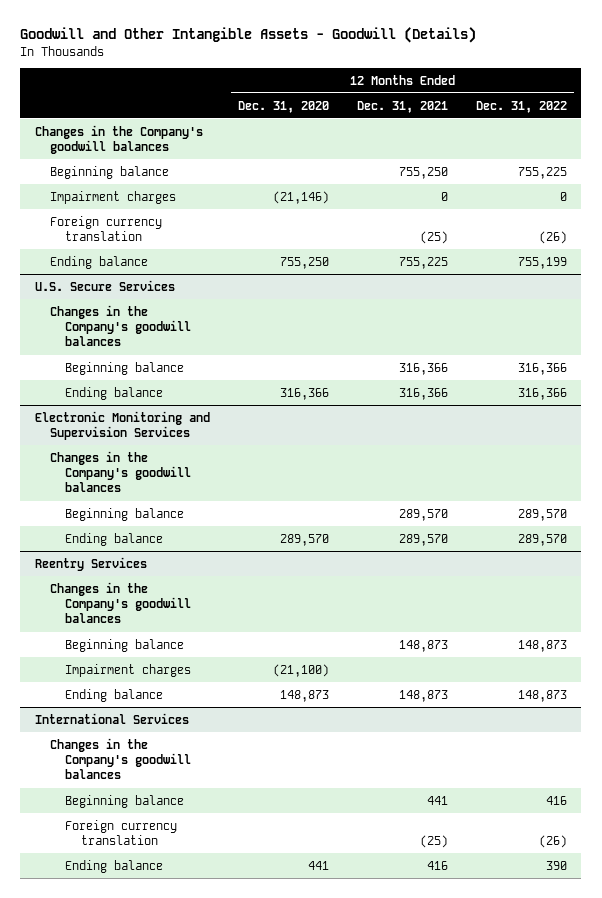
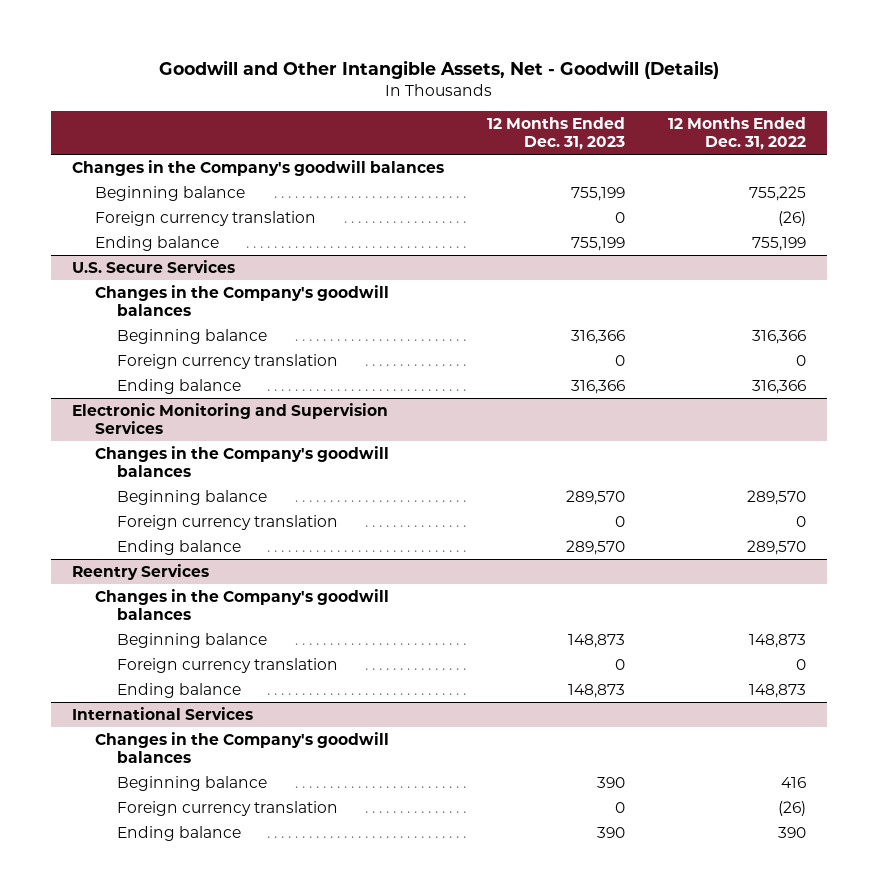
[20,27,477,44] Goodwill and Other Intangible Assets - Goodwill (Details) -> [159,60,720,80] Goodwill and Other Intangible Assets, Net - Goodwill (Details)
[237,100,329,113] Dec. 31, 2020 -> none
[357,100,449,113] Dec. 31, 2021 -> none
none -> [487,117,626,151] 12 Months Ended Dec. 31, 2023
[49,190,176,204] Impairment charges -> none
none -> [117,354,339,370] Foreign currency translation
none -> [117,515,339,531] Foreign currency translation
[65,663,192,677] Impairment charges -> none
none -> [117,658,339,674] Foreign currency translation

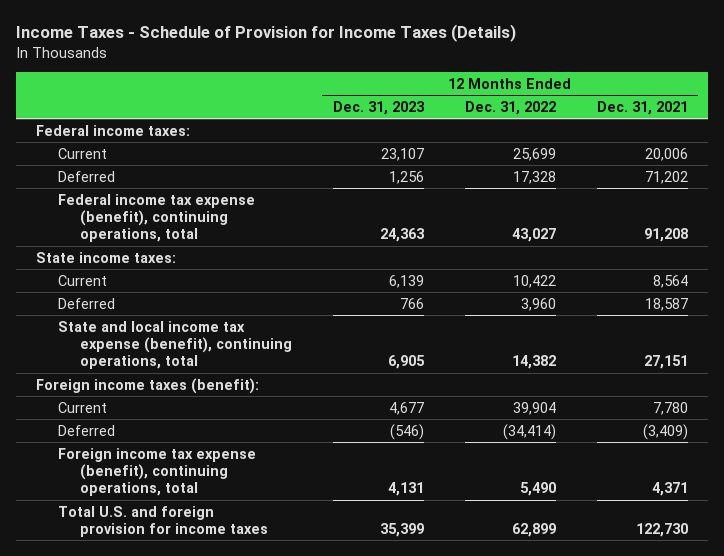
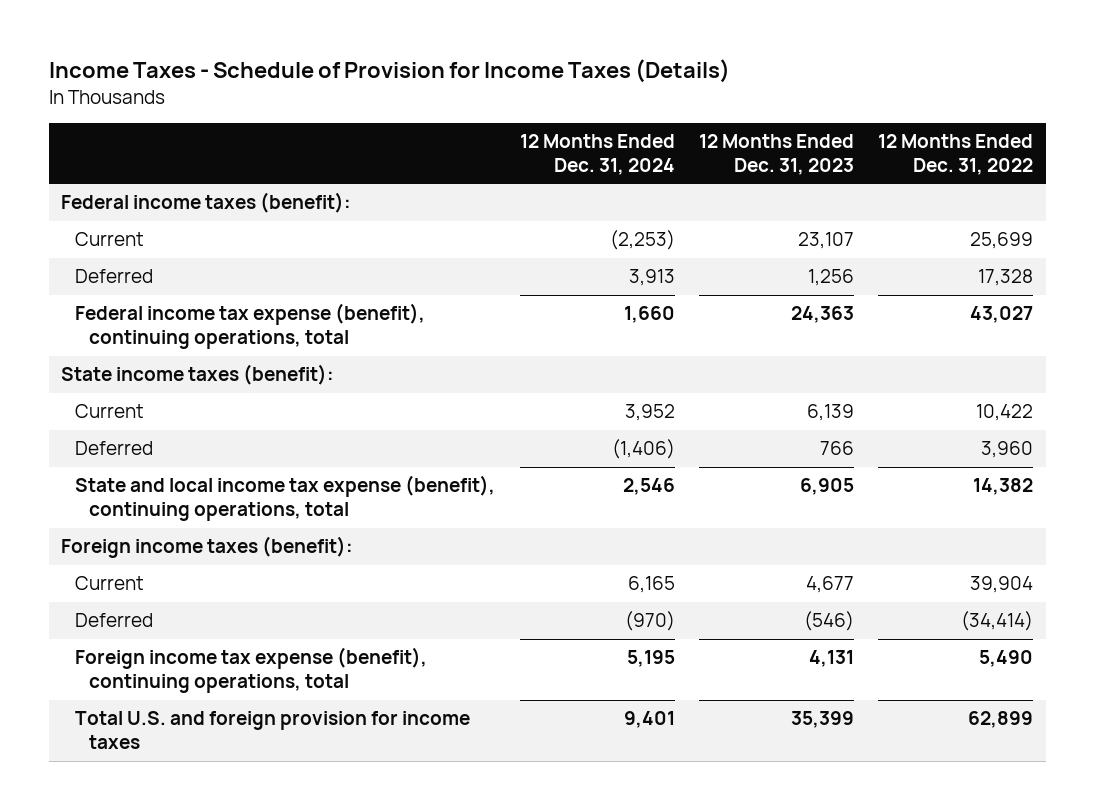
[596,100,688,115] Dec. 31, 2021 -> none
none -> [519,134,675,175] 12 Months Ended Dec. 31, 2024
[36,124,191,136] Federal income taxes: -> [60,192,351,214] Federal income taxes (benefit):
[36,251,177,263] State income taxes: -> [60,364,334,386] State income taxes (benefit):

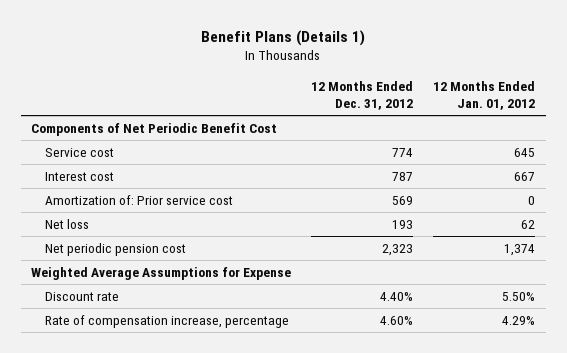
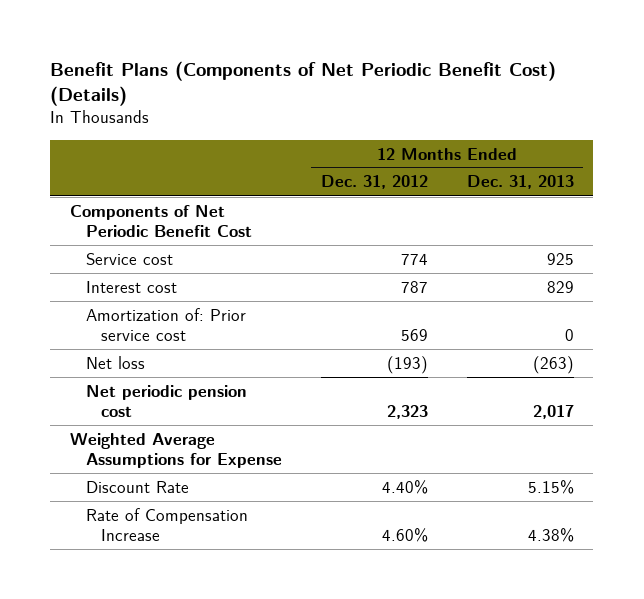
[201,30,366,47] Benefit Plans (Details 1) -> [50,60,557,107] Benefit Plans (Components of Net Periodic Benefit Cost) (Details)
[433,80,536,111] 12 Months Ended Jan. 01, 2012 -> none
none -> [466,175,574,190] Dec. 31, 2013
[392,219,414,229] 193 -> [386,355,428,374] (193)
[44,291,119,301] Discount rate -> [85,480,189,493] Discount Rate
[44,314,289,328] Rate of compensation increase, percentage -> [85,507,248,541] Rate of Compensation Increase

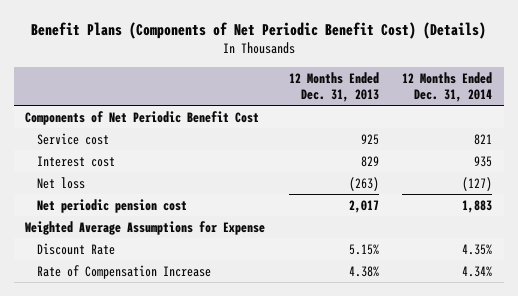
[320,175,428,190] Dec. 31, 2012 -> none
none -> [402,71,493,102] 12 Months Ended Dec. 31, 2014
[85,307,246,341] Amortization of: Prior service cost -> none

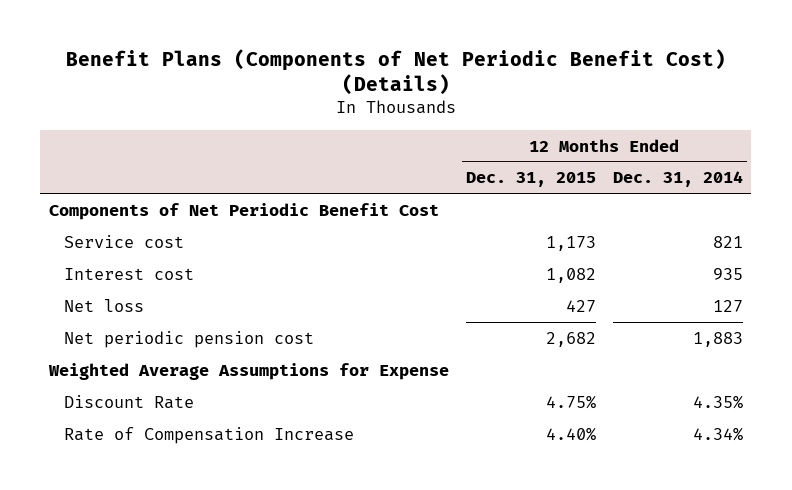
[288,71,379,102] 12 Months Ended Dec. 31, 2013 -> none
none -> [465,172,596,188] Dec. 31, 2015
[462,176,493,191] (127) -> [712,299,743,312] 127

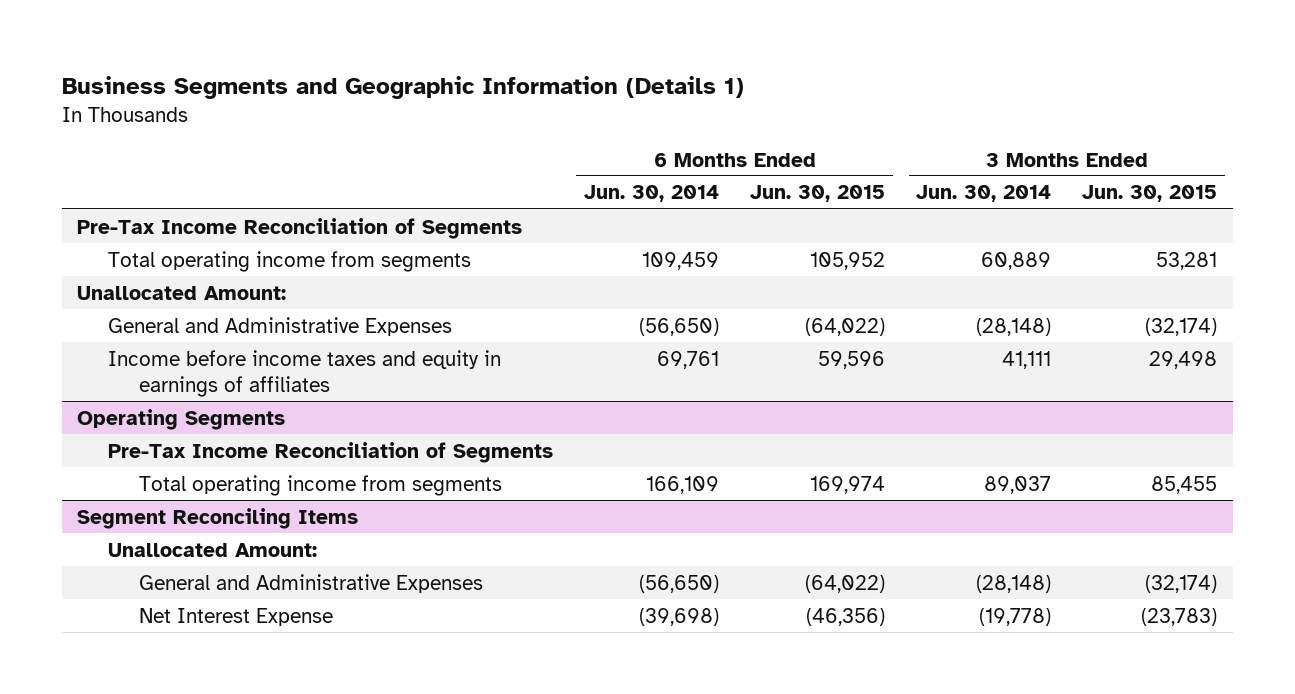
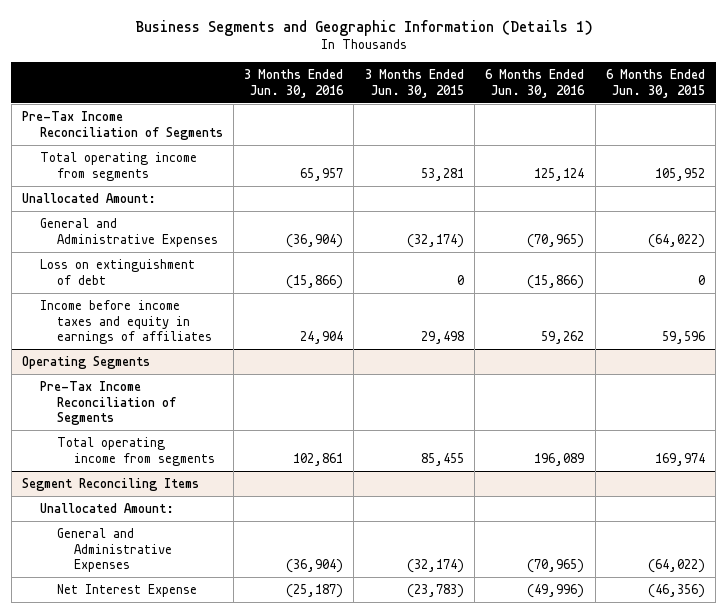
[584,185,720,203] Jun. 30, 2014 -> none
[916,185,1052,203] Jun. 30, 2014 -> none
none -> [244,69,345,98] 3 Months Ended Jun. 30, 2016
none -> [485,69,586,98] 6 Months Ended Jun. 30, 2016
none -> [39,259,195,285] Loss on extinguishment of debt

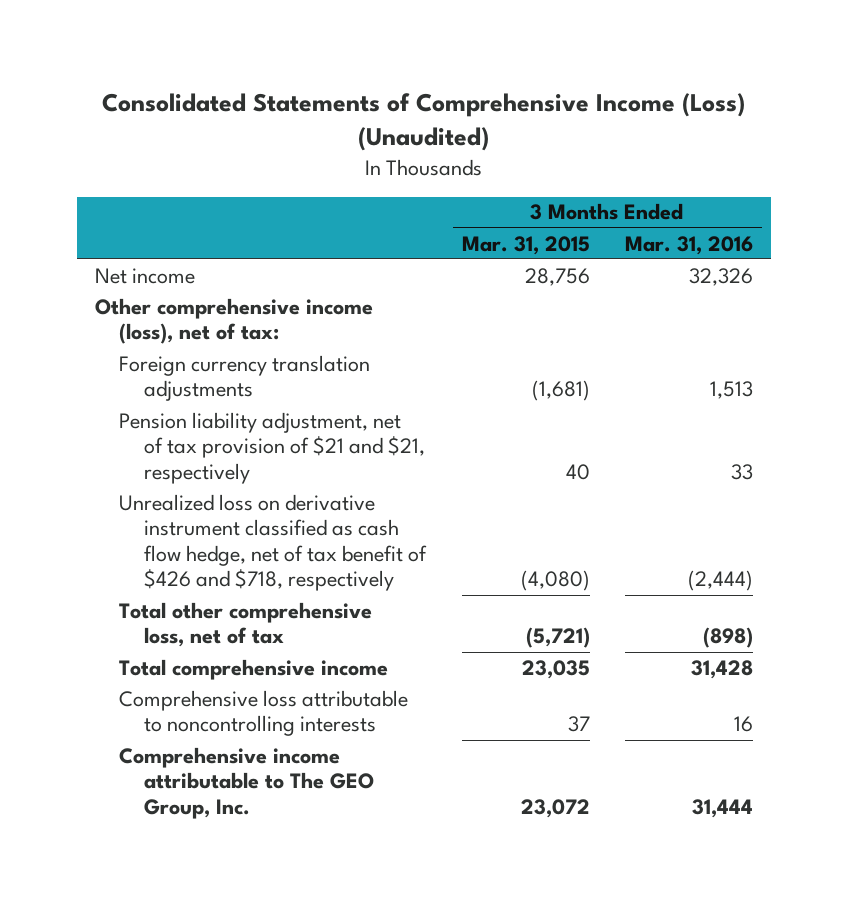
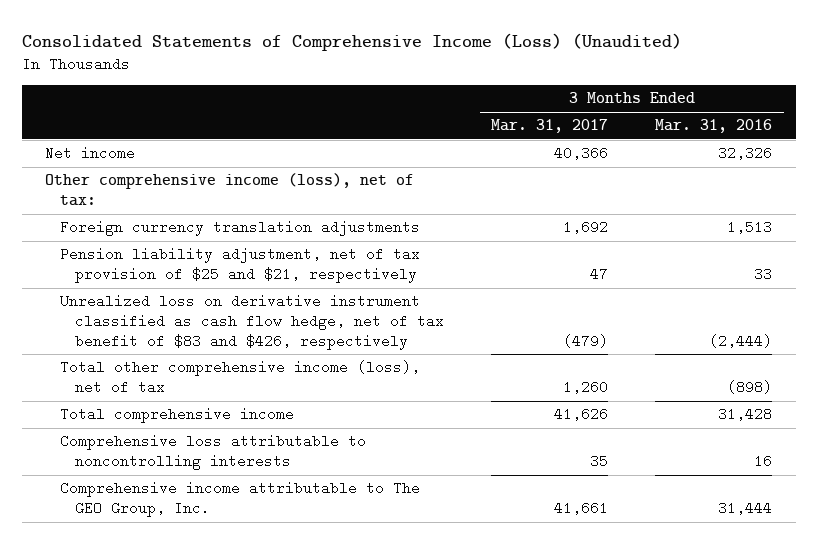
[461,235,590,255] Mar. 31, 2015 -> none
none -> [491,119,609,134] Mar. 31, 2017
[119,411,426,484] Pension liability adjustment, net of tax provision of $21 and $21, respectively -> [60,247,421,284] Pension liability adjustment, net of tax provision of $25 and $21, respectively
[119,493,428,592] Unrealized loss on derivative instrument classified as cash flow hedge, net of tax benefit of $426 and $718, respectively -> [60,294,445,350] Unrealized loss on derivative instrument classified as cash flow hedge, net of tax benefit of $83 and $426, respectively
[119,601,373,648] Total other comprehensive loss, net of tax -> [60,360,421,395] Total other comprehensive income (loss), net of tax

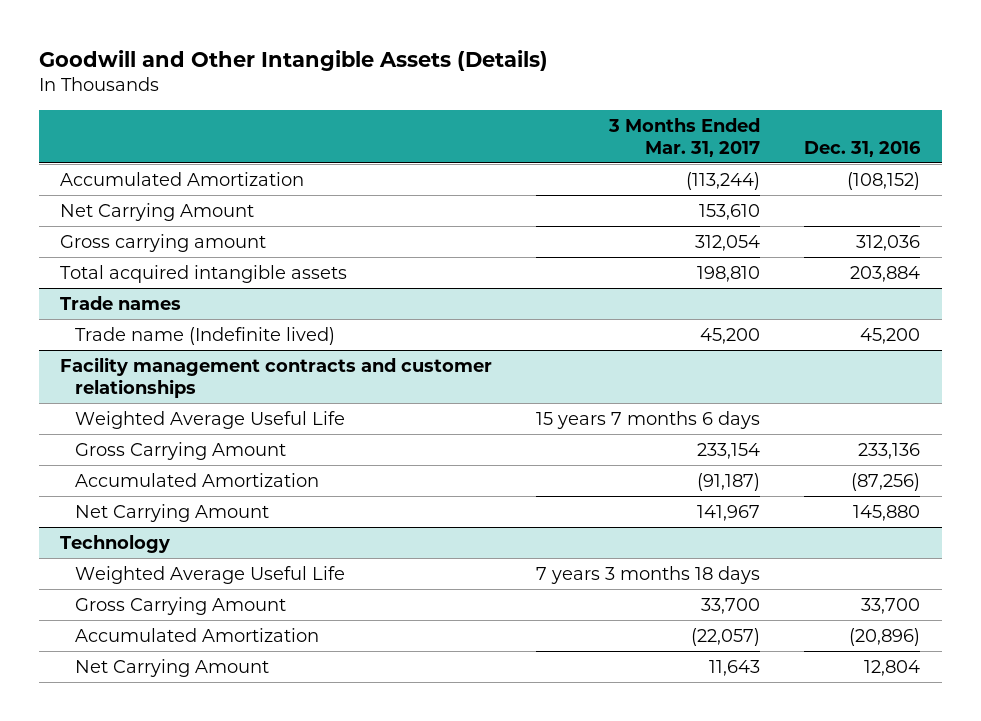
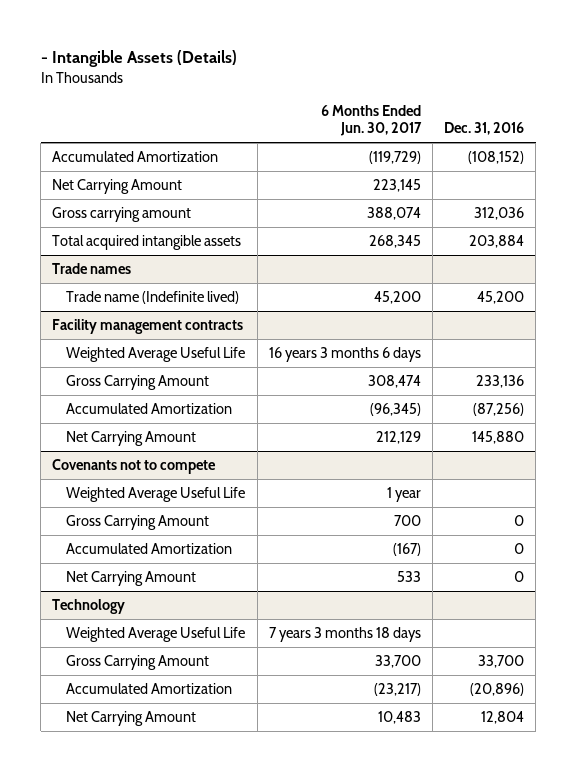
[38,49,548,71] Goodwill and Other Intangible Assets (Details) -> [40,50,237,68] - Intangible Assets (Details)
[608,117,761,157] 3 Months Ended Mar. 31, 2017 -> none
none -> [320,105,422,137] 6 Months Ended Jun. 30, 2017
[60,357,493,399] Facility management contracts and customer relationships -> [52,319,244,335] Facility management contracts
none -> [52,459,217,475] Covenants not to compete
none -> [66,487,246,503] Weighted Average Useful Life
none -> [66,515,210,531] Gross Carrying Amount
none -> [66,543,233,555] Accumulated Amortization
none -> [66,571,197,587] Net Carrying Amount

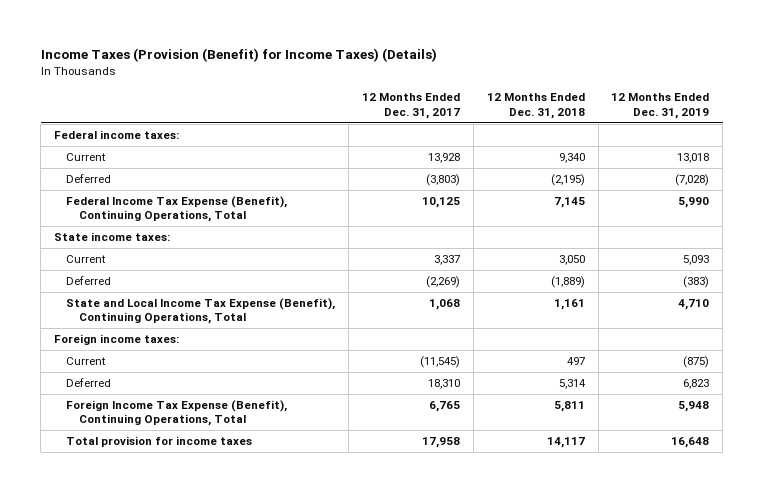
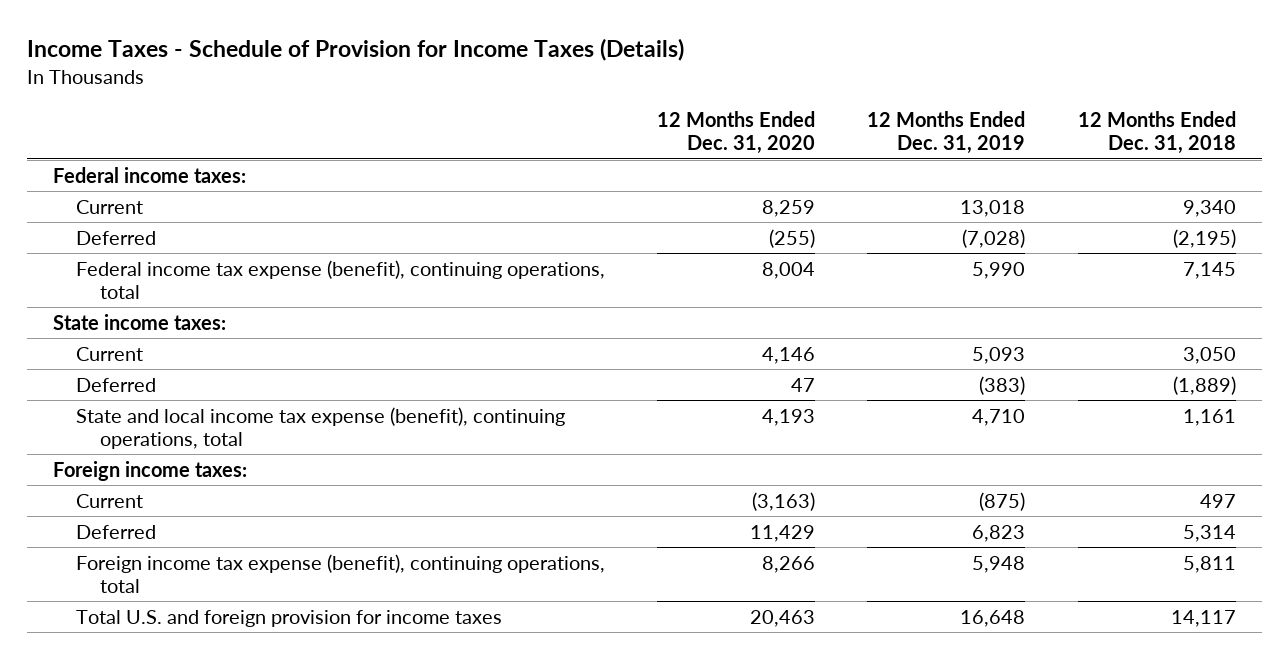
[40,47,437,62] Income Taxes (Provision (Benefit) for Income Taxes) (Details) -> [26,38,684,62] Income Taxes - Schedule of Provision for Income Taxes (Details)
[361,93,460,119] 12 Months Ended Dec. 31, 2017 -> none
none -> [657,111,816,155] 12 Months Ended Dec. 31, 2020
[66,196,288,223] Federal Income Tax Expense (Benefit), Continuing Operations, Total -> [76,259,606,300] Federal income tax expense (benefit), continuing operations, total
[66,298,336,325] State and Local Income Tax Expense (Benefit), Continuing Operations, Total -> [76,406,566,450] State and local income tax expense (benefit), continuing operations, total
[66,400,288,427] Foreign Income Tax Expense (Benefit), Continuing Operations, Total -> [76,553,606,594] Foreign income tax expense (benefit), continuing operations, total
[66,436,253,448] Total provision for income taxes -> [76,609,503,627] Total U.S. and foreign provision for income taxes

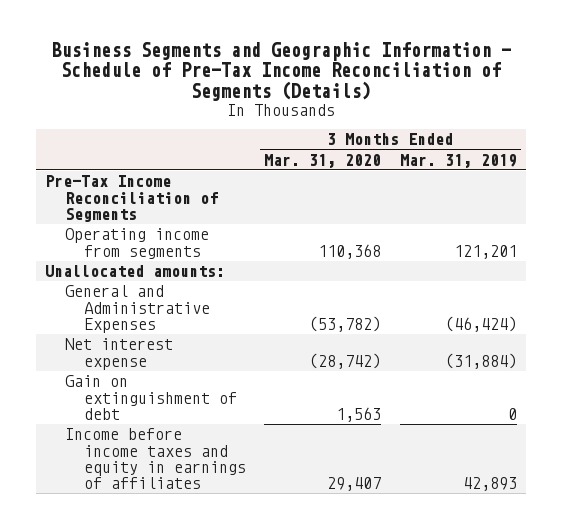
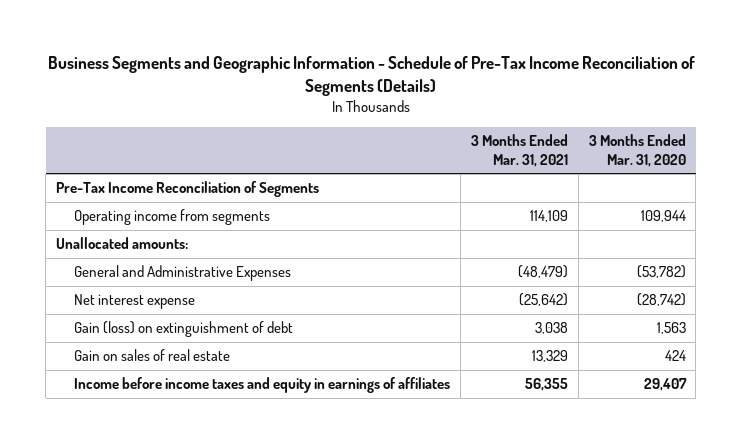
[399,153,517,168] Mar. 31, 2019 -> none
none -> [470,134,568,167] 3 Months Ended Mar. 31, 2021
[318,243,382,259] 110,368 -> [640,210,686,223] 109,944
[64,375,238,421] Gain on extinguishment of debt -> [74,321,294,338] Gain (loss) on extinguishment of debt
none -> [74,349,231,362] Gain on sales of real estate

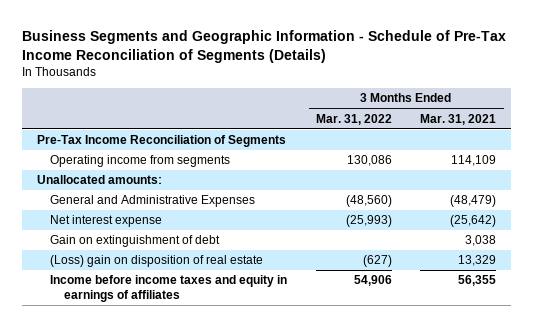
[588,134,686,167] 3 Months Ended Mar. 31, 2020 -> none
none -> [315,113,392,125] Mar. 31, 2022
[74,321,294,338] Gain (loss) on extinguishment of debt -> [50,235,221,248] Gain on extinguishment of debt
[74,349,231,362] Gain on sales of real estate -> [50,255,264,268] (Loss) gain on disposition of real estate

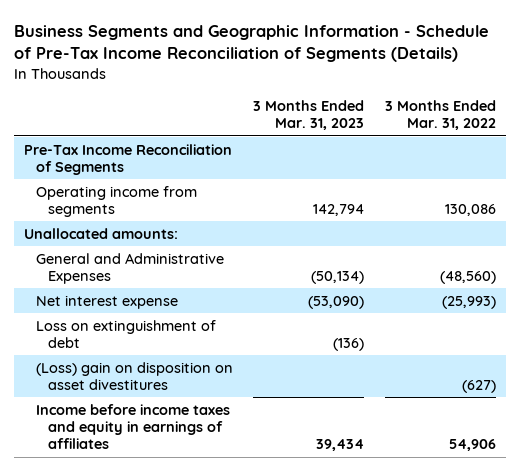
[420,113,497,125] Mar. 31, 2021 -> none
none -> [253,100,365,131] 3 Months Ended Mar. 31, 2023
[50,235,221,248] Gain on extinguishment of debt -> [36,319,217,348] Loss on extinguishment of debt
[50,255,264,268] (Loss) gain on disposition of real estate -> [36,361,234,390] (Loss) gain on disposition on asset divestitures

